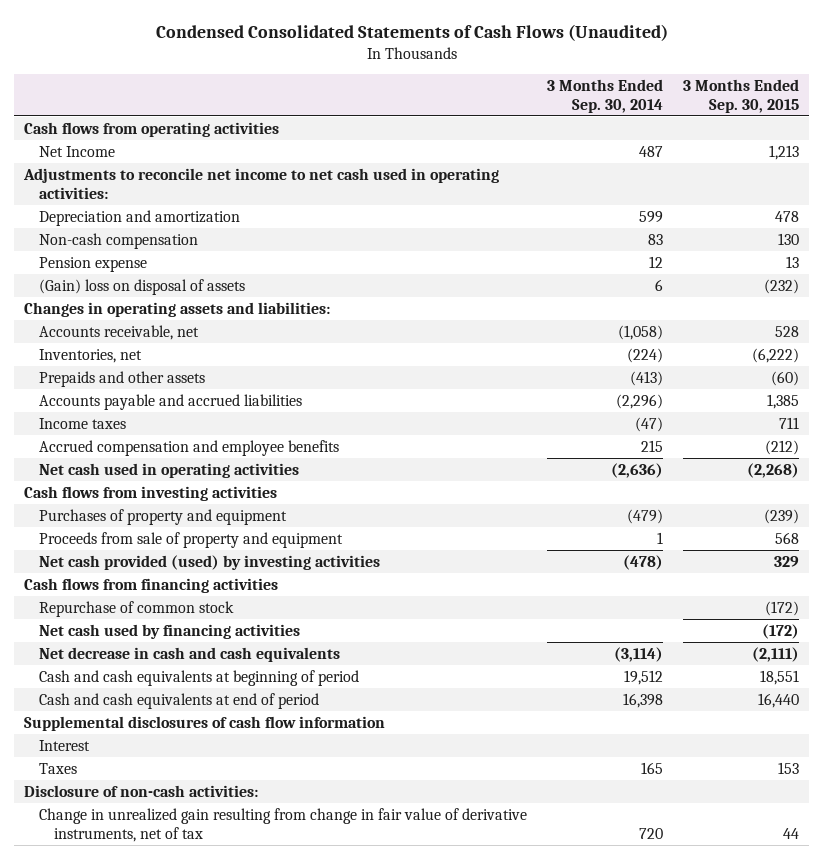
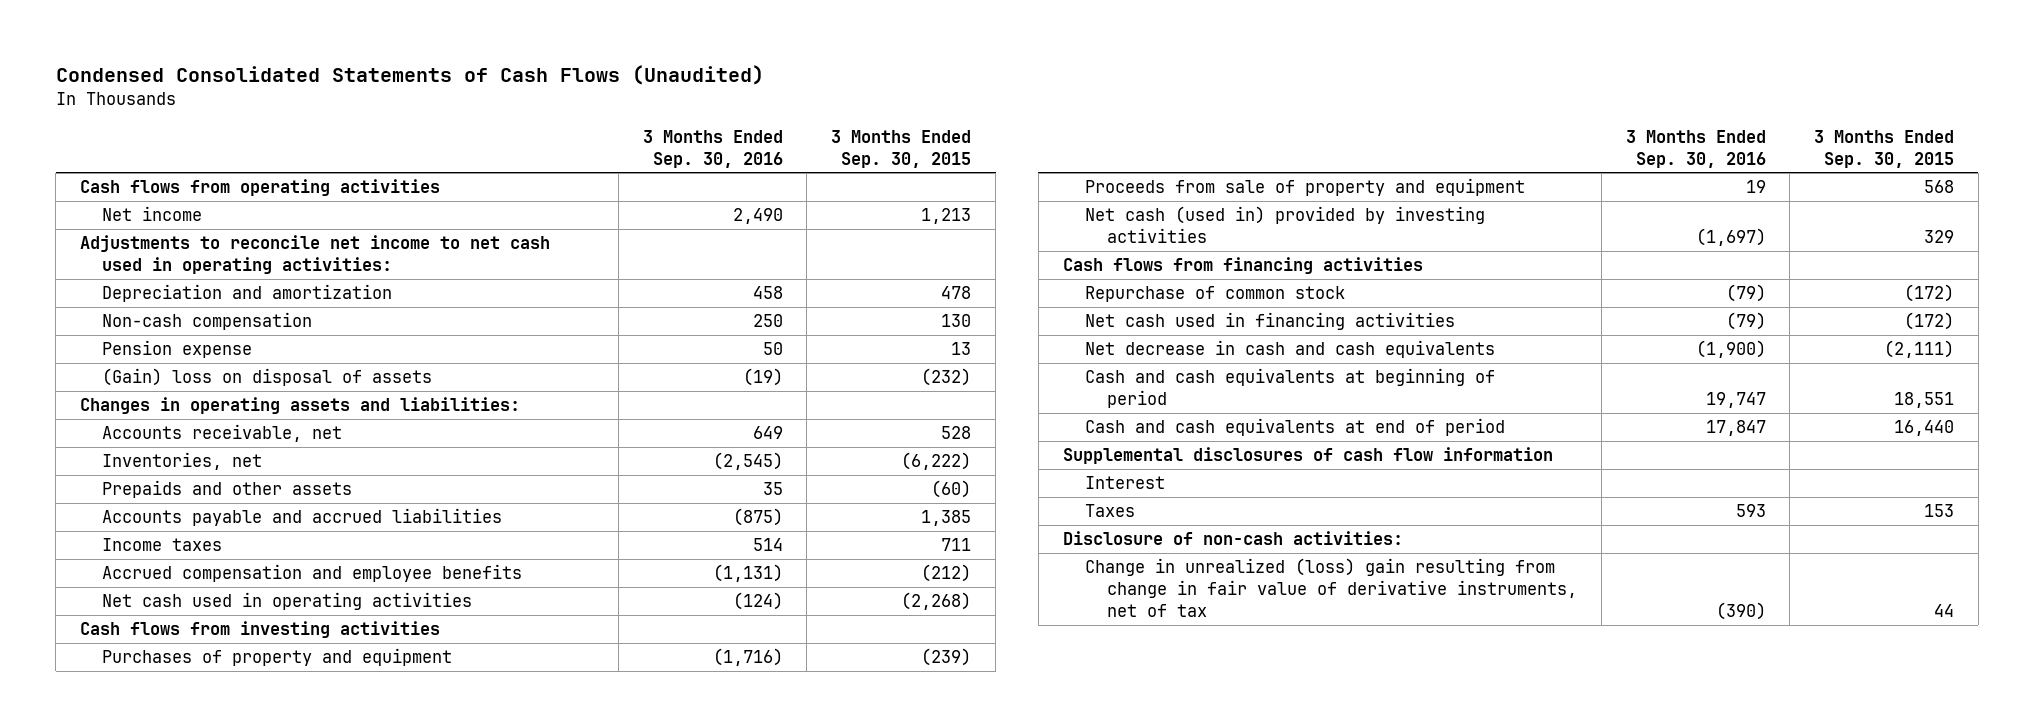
[547,78,664,113] 3 Months Ended Sep. 30, 2014 -> none
none -> [642,129,783,168] 3 Months Ended Sep. 30, 2016
[39,145,116,157] Net Income -> [101,206,202,222] Net income
[39,554,381,570] Net cash provided (used) by investing activities -> [1084,206,1485,244] Net cash (used in) provided by investing activities
[39,623,301,639] Net cash used by financing activities -> [1084,312,1455,331] Net cash used in financing activities
[39,807,528,842] Change in unrealized gain resulting from change in fair value of derivative instruments, net of tax -> [1084,558,1577,618] Change in unrealized (loss) gain resulting from change in fair value of derivative instruments, net of tax

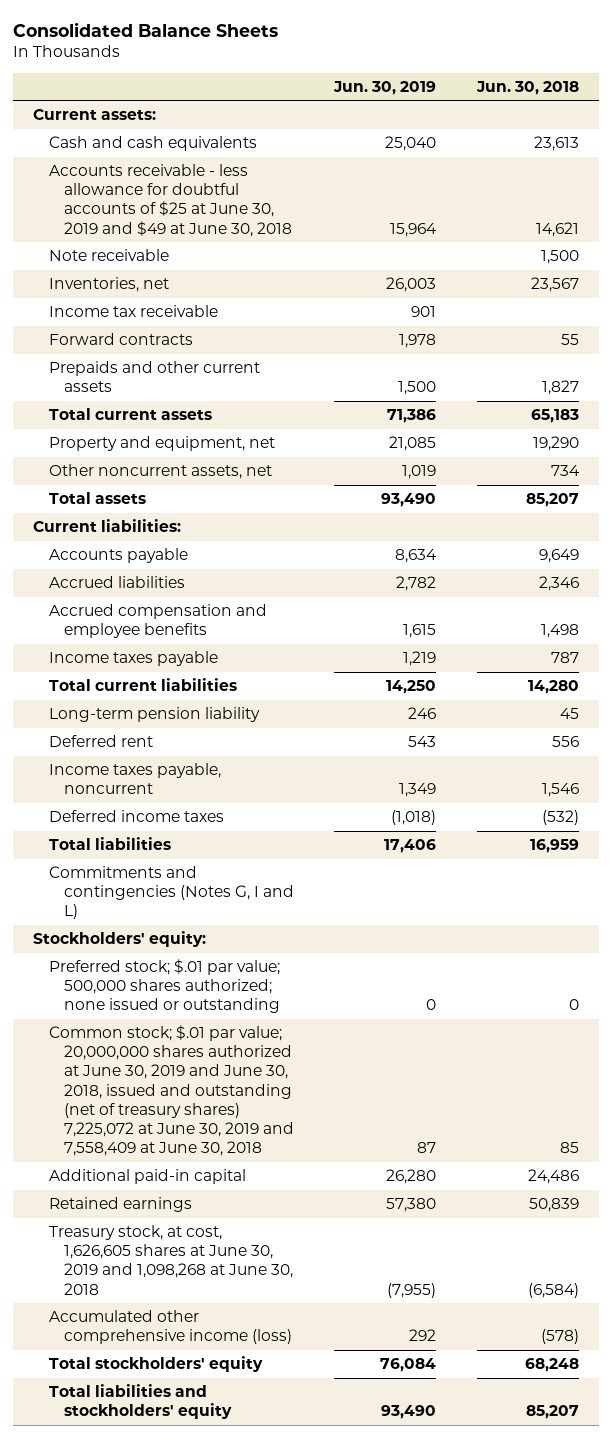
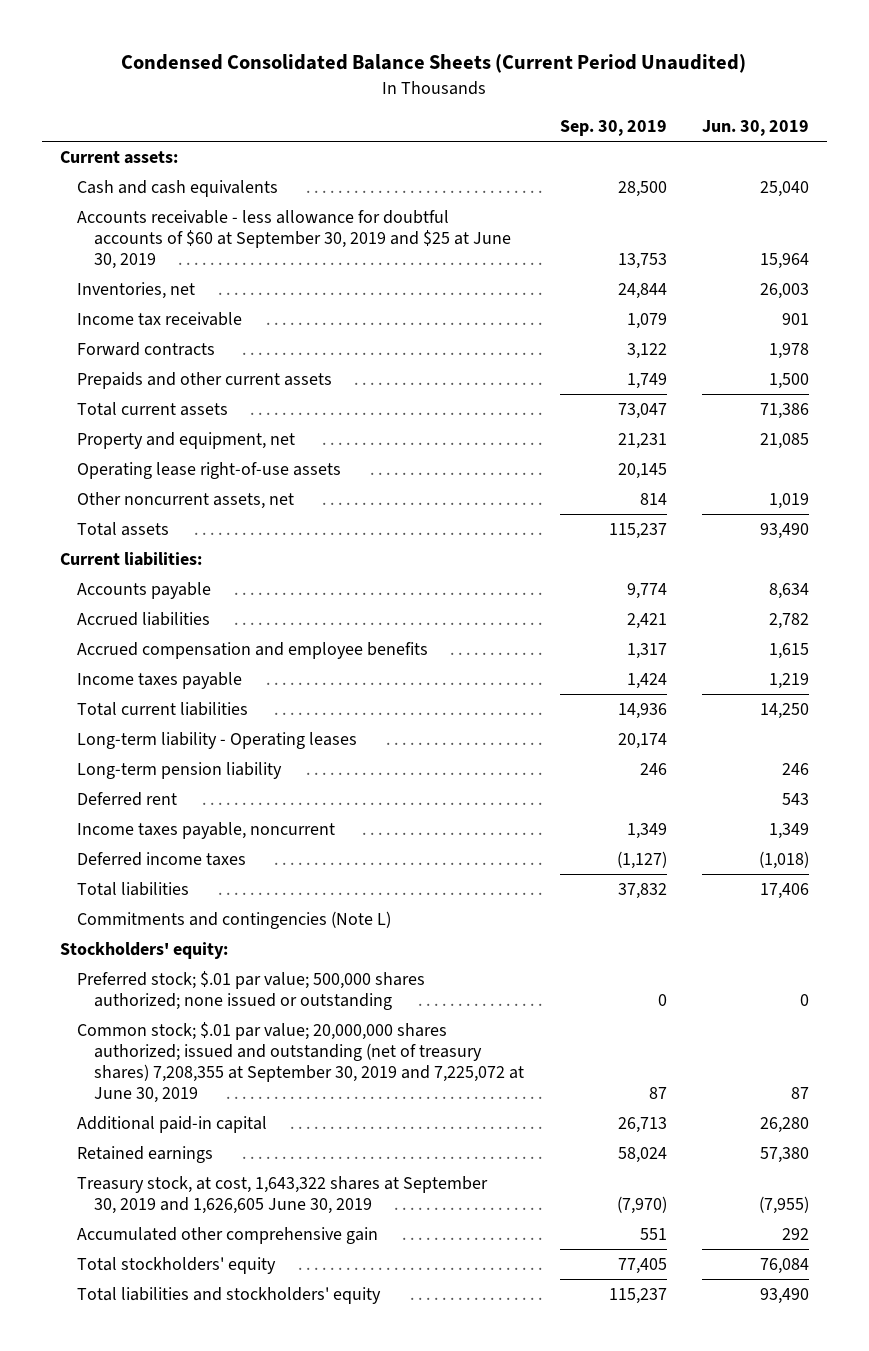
[12,21,278,37] Consolidated Balance Sheets -> [121,54,747,74] Condensed Consolidated Balance Sheets (Current Period Unaudited)
[475,80,579,95] Jun. 30, 2018 -> none
none -> [559,120,667,137] Sep. 30, 2019
[48,249,169,262] Note receivable -> none
[48,164,293,237] Accounts receivable - less allowance for doubtful accounts of $25 at June 30, 2019 and $49 at June 30, 2018 -> [76,209,511,270] Accounts receivable - less allowance for doubtful accounts of $60 at September 30, 2019 and $25 at June 30, 2019
none -> [76,461,341,479] Operating lease right-of-use assets
none -> [76,731,357,749] Long-term liability - Operating leases
[48,866,295,920] Commitments and contingencies (Notes G, I and L) -> [76,910,391,929] Commitments and contingencies (Note L)
[48,1025,295,1157] Common stock; $.01 par value; 20,000,000 shares authorized at June 30, 2019 and June 30, 2018, issued and outstanding (net of treasury shares) 7,225,072 at June 30, 2019 and 7,558,409 at June 30, 2018 -> [76,1021,524,1104] Common stock; $.01 par value; 20,000,000 shares authorized; issued and outstanding (net of treasury shares) 7,208,355 at September 30, 2019 and 7,225,072 at June 30, 2019
[48,1225,294,1295] Treasury stock, at cost, 1,626,605 shares at June 30, 2019 and 1,098,268 at June 30, 2018 -> [76,1175,488,1215] Treasury stock, at cost, 1,643,322 shares at September 30, 2019 and 1,626,605 June 30, 2019
[48,1310,293,1345] Accumulated other comprehensive income (loss) -> [76,1226,378,1244] Accumulated other comprehensive gain

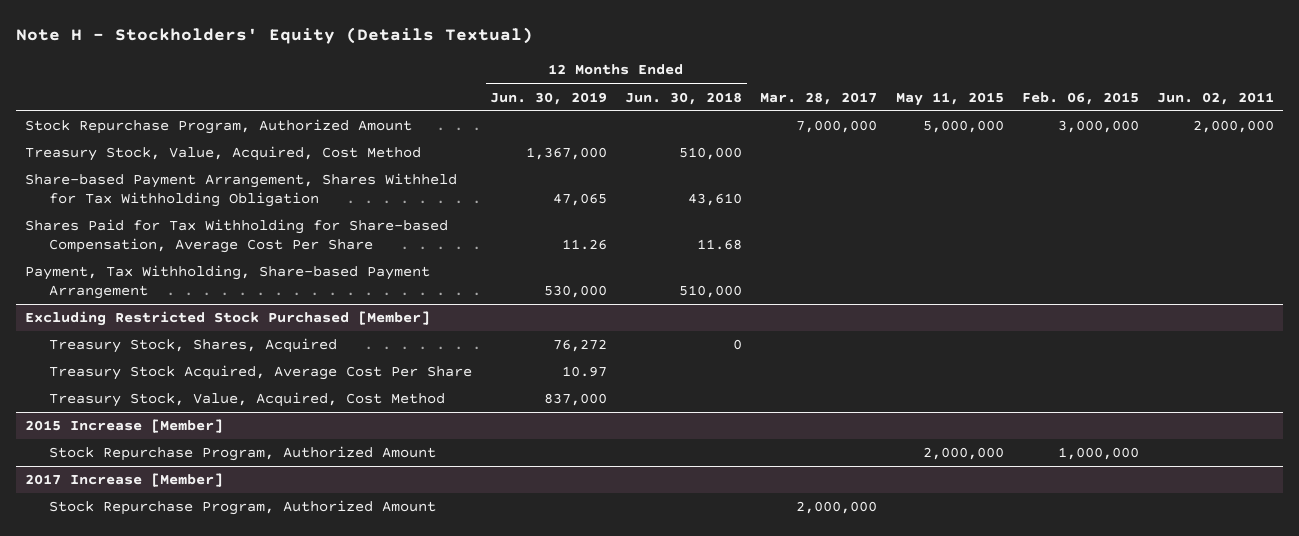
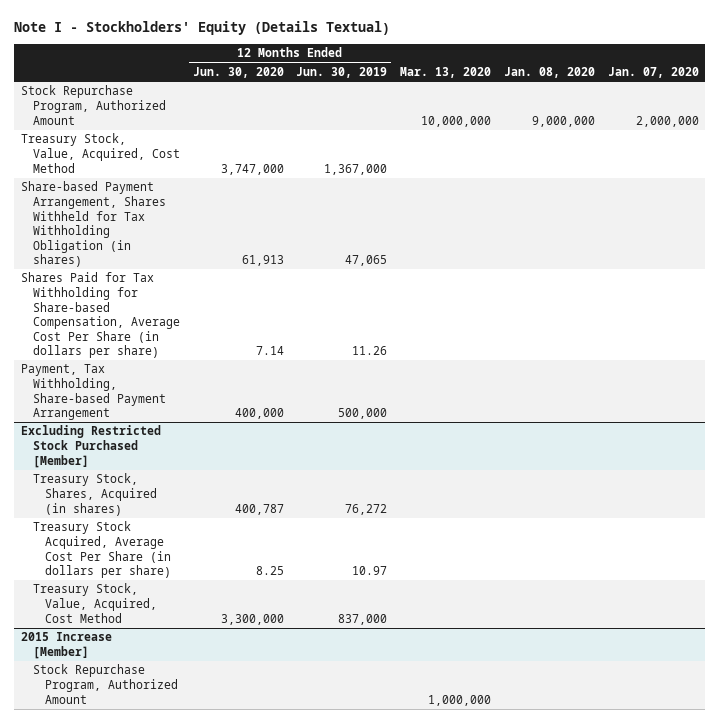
[15,27,533,45] Note H - Stockholders' Equity (Details Textual) -> [14,21,391,36] Note I - Stockholders' Equity (Details Textual)
[625,91,743,105] Jun. 30, 2018 -> none
[760,91,878,105] Mar. 28, 2017 -> none
[895,91,1004,106] May 11, 2015 -> none
[1021,91,1139,105] Feb. 06, 2015 -> none
[1156,91,1274,105] Jun. 02, 2011 -> none
none -> [192,66,284,78] Jun. 30, 2020
none -> [400,66,492,78] Mar. 13, 2020
none -> [504,66,596,78] Jan. 08, 2020
none -> [608,66,700,78] Jan. 07, 2020
[24,173,457,208] Share-based Payment Arrangement, Shares Withheld for Tax Withholding Obligation -> [20,181,166,268] Share-based Payment Arrangement, Shares Withheld for Tax Withholding Obligation (in shares)
[24,219,448,254] Shares Paid for Tax Withholding for Share-based Compensation, Average Cost Per Share -> [20,272,180,359] Shares Paid for Tax Withholding for Share-based Compensation, Average Cost Per Share (in dollars per share)
[544,285,608,299] 530,000 -> [338,408,388,420] 500,000
[48,338,337,354] Treasury Stock, Shares, Acquired -> [32,473,157,516] Treasury Stock, Shares, Acquired (in shares)
[48,365,472,381] Treasury Stock Acquired, Average Cost Per Share -> [32,521,171,579] Treasury Stock Acquired, Average Cost Per Share (in dollars per share)
[24,473,223,488] 2017 Increase [Member] -> none
[48,500,436,516] Stock Repurchase Program, Authorized Amount -> none

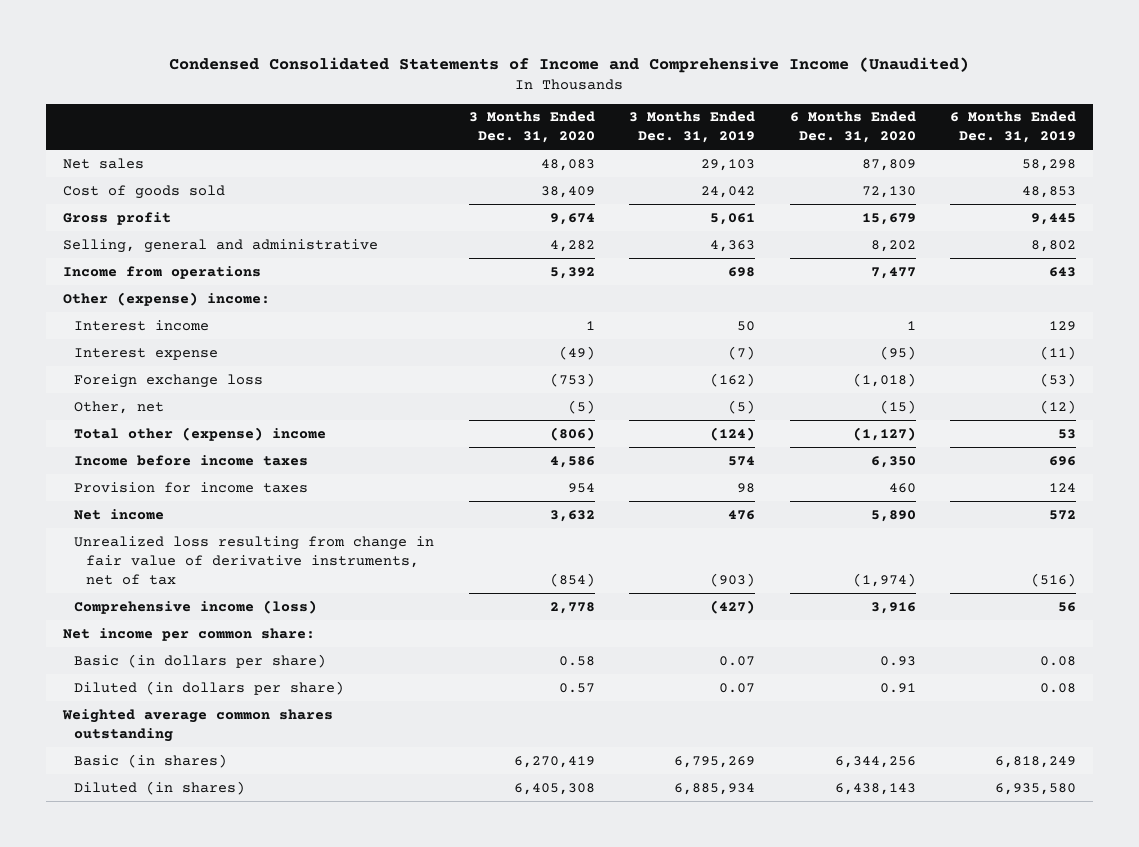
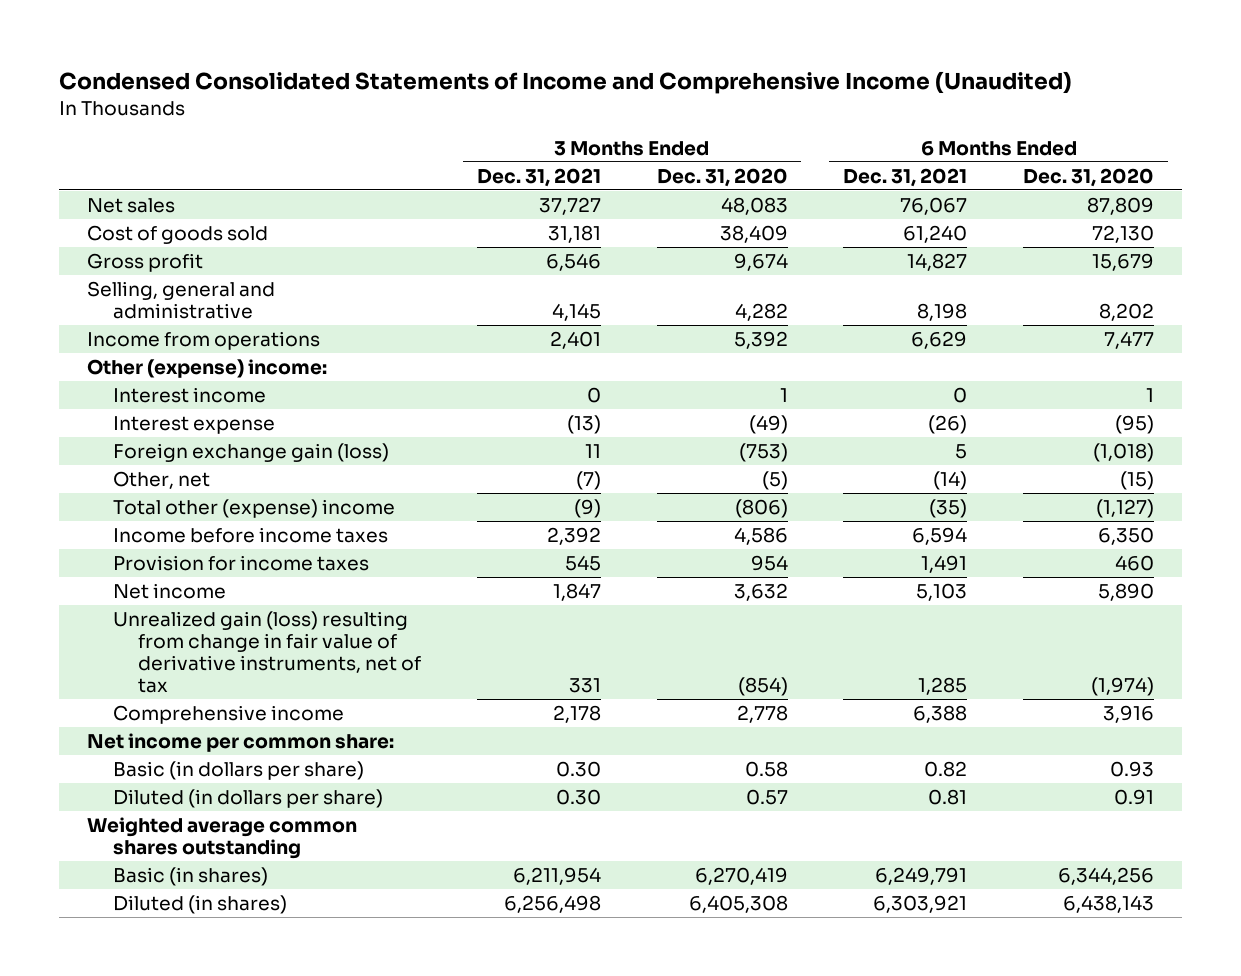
[629,111,756,144] 3 Months Ended Dec. 31, 2019 -> none
[950,111,1077,144] 6 Months Ended Dec. 31, 2019 -> none
none -> [476,167,601,187] Dec. 31, 2021
none -> [843,167,968,187] Dec. 31, 2021
[74,373,264,388] Foreign exchange loss -> [112,442,389,462] Foreign exchange gain (loss)
[74,535,435,585] Unrealized loss resulting from change in fair value of derivative instruments, net of tax -> [112,610,422,693] Unrealized gain (loss) resulting from change in fair value of derivative instruments, net of tax
[74,599,318,614] Comprehensive income (loss) -> [112,704,344,724] Comprehensive income

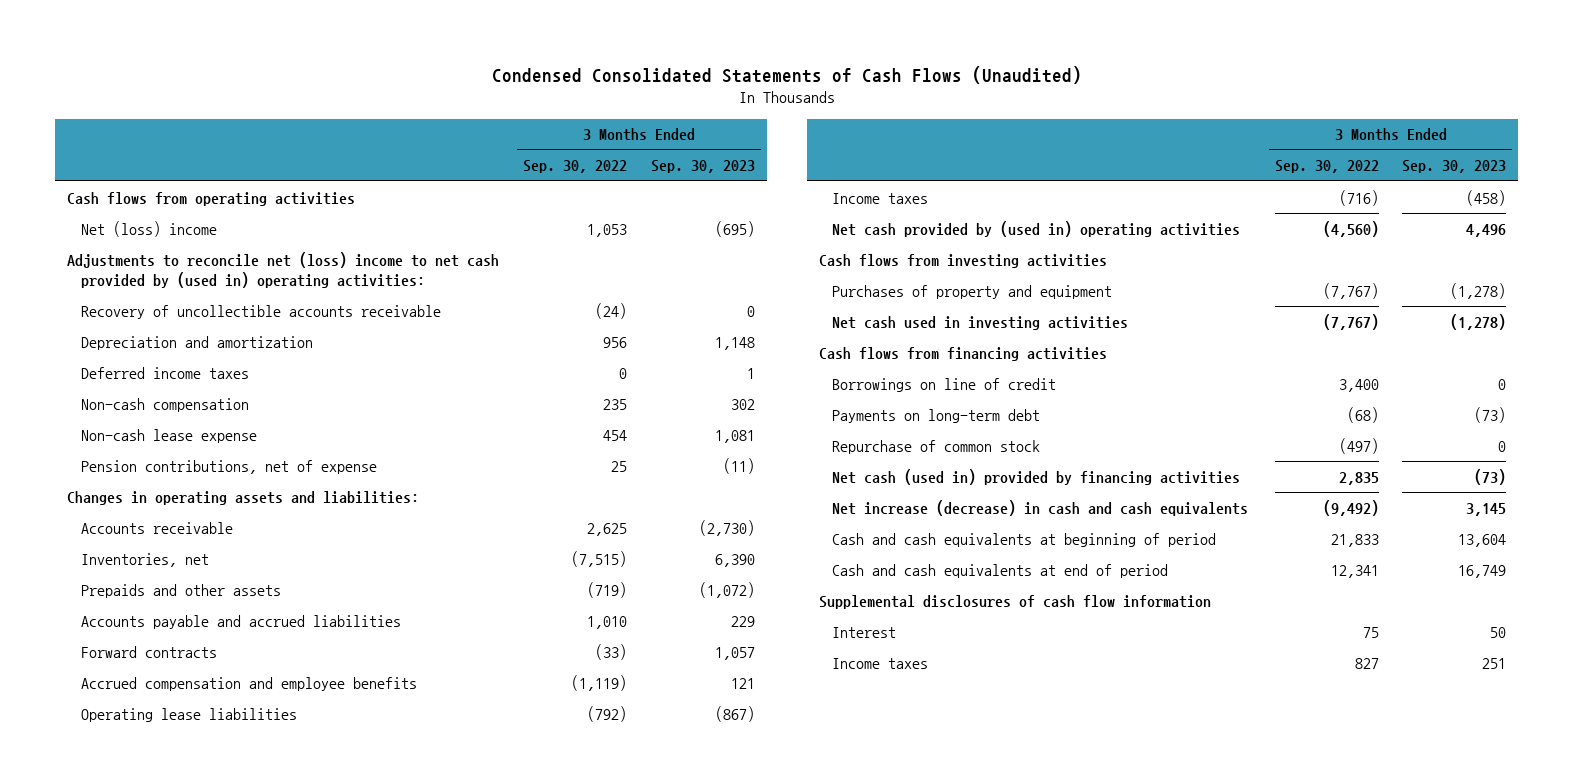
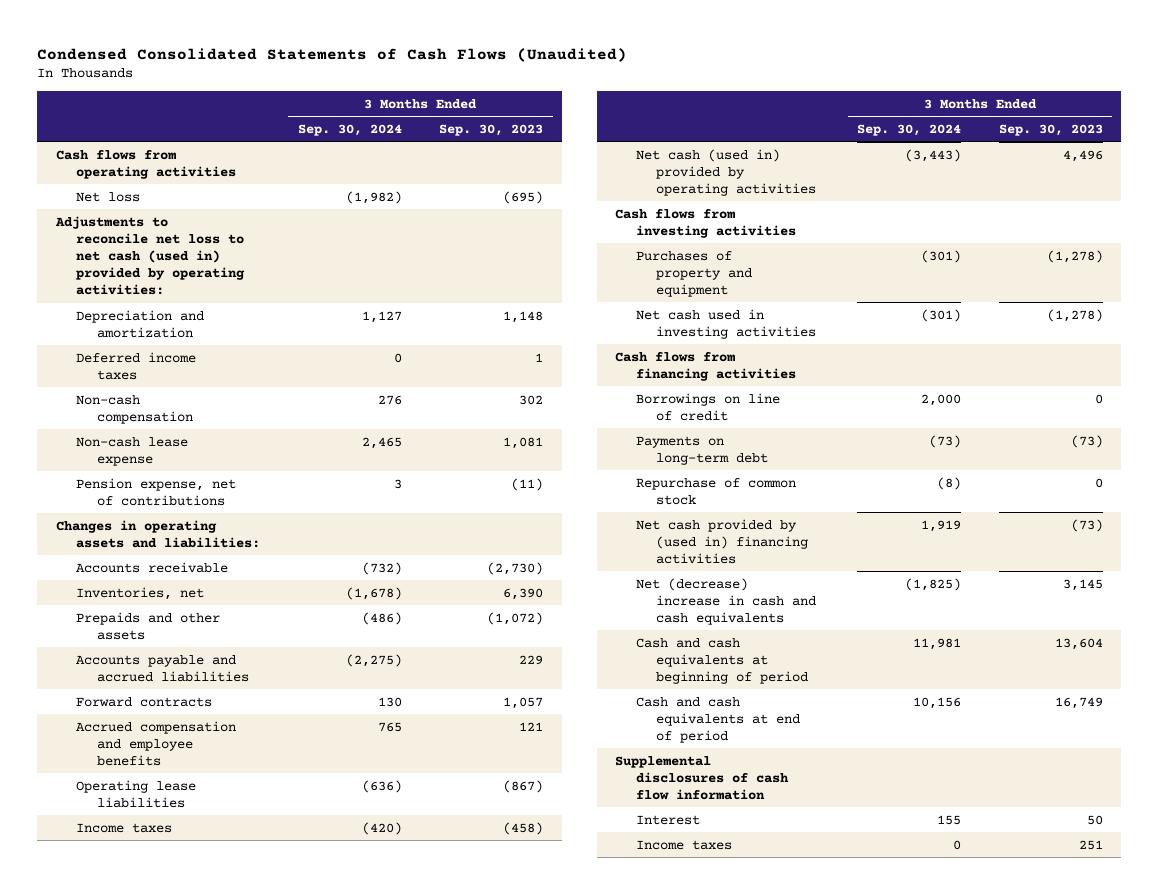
[522,160,627,174] Sep. 30, 2022 -> none
none -> [297,123,402,136] Sep. 30, 2024
[80,304,441,319] Recovery of uncollectible accounts receivable -> none
[80,220,217,237] Net (loss) income -> [76,191,141,202] Net loss
[67,251,500,288] Adjustments to reconcile net (loss) income to net cash provided by (used in) operating activities: -> [54,215,246,295] Adjustments to reconcile net loss to net cash (used in) provided by operating activities:
[80,459,377,474] Pension contributions, net of expense -> [76,477,237,506] Pension expense, net of contributions
[832,220,1241,237] Net cash provided by (used in) operating activities -> [635,148,817,196] Net cash (used in) provided by operating activities
[832,468,1241,485] Net cash (used in) provided by financing activities -> [635,518,809,564] Net cash provided by (used in) financing activities
[832,499,1249,516] Net increase (decrease) in cash and cash equivalents -> [635,577,817,625] Net (decrease) increase in cash and cash equivalents

